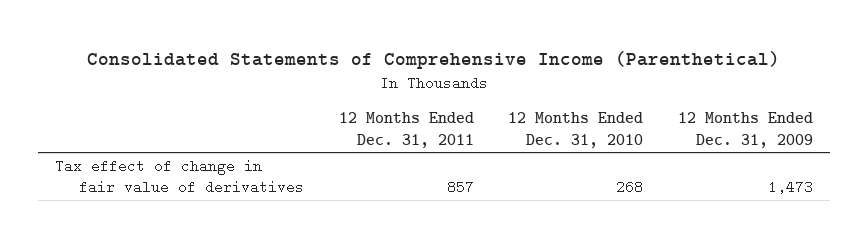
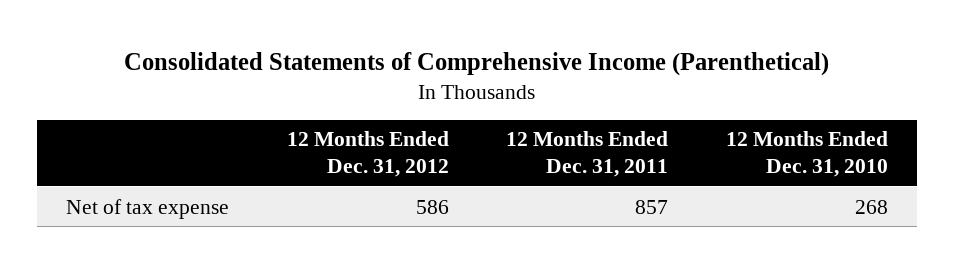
[678,112,814,148] 12 Months Ended Dec. 31, 2009 -> none
none -> [286,131,449,178] 12 Months Ended Dec. 31, 2012
[55,159,305,195] Tax effect of change in fair value of derivatives -> [65,198,229,219] Net of tax expense

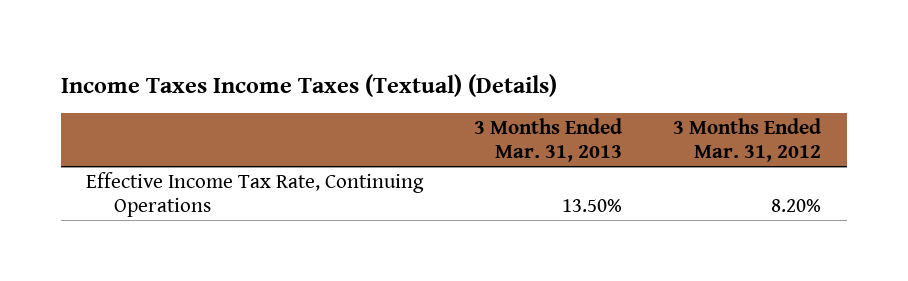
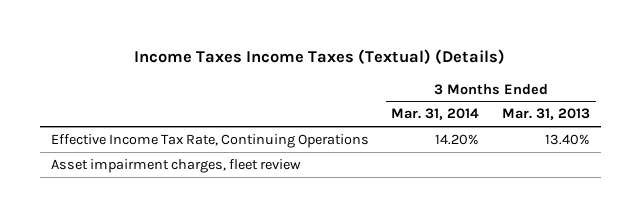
[673,118,822,163] 3 Months Ended Mar. 31, 2012 -> none
none -> [391,108,480,121] Mar. 31, 2014
[562,198,623,212] 13.50% -> [545,133,591,145] 13.40%
none -> [50,158,301,173] Asset impairment charges, fleet review

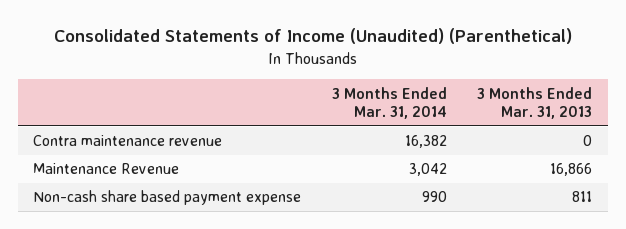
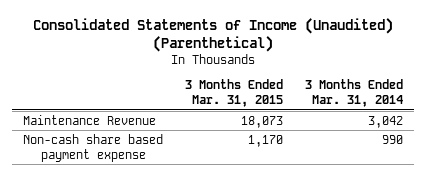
[477,86,593,120] 3 Months Ended Mar. 31, 2013 -> none
none -> [184,79,283,108] 3 Months Ended Mar. 31, 2015
[33,135,223,147] Contra maintenance revenue -> none

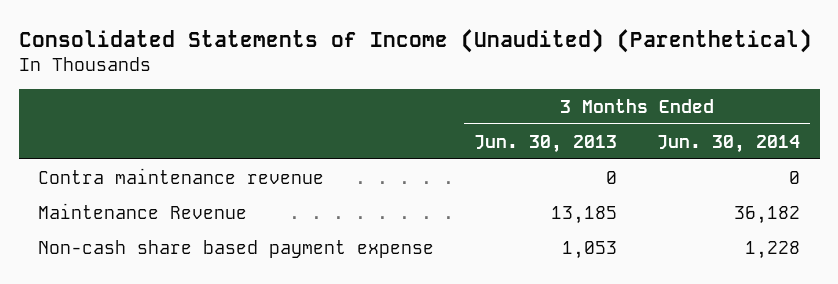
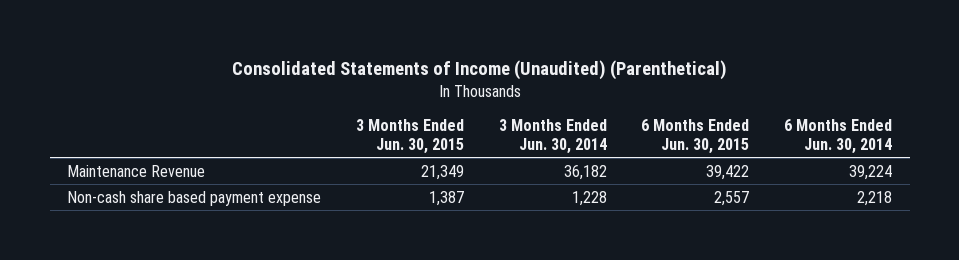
[474,134,618,153] Jun. 30, 2013 -> none
none -> [355,119,464,155] 3 Months Ended Jun. 30, 2015
none -> [641,119,750,155] 6 Months Ended Jun. 30, 2015
none -> [784,119,893,155] 6 Months Ended Jun. 30, 2014
[38,167,325,184] Contra maintenance revenue -> none

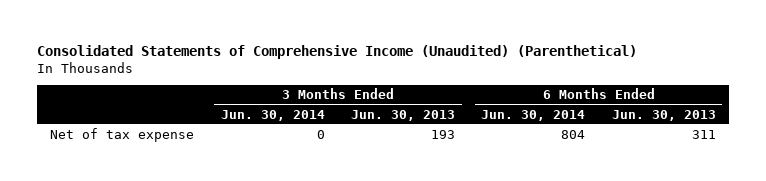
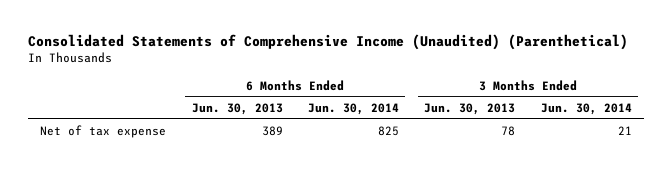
[316,130,325,140] 0 -> [617,126,632,136] 21
[430,130,455,140] 193 -> [501,126,516,137] 78
[561,130,586,140] 804 -> [377,126,399,137] 825
[691,130,716,140] 311 -> [261,126,283,137] 389

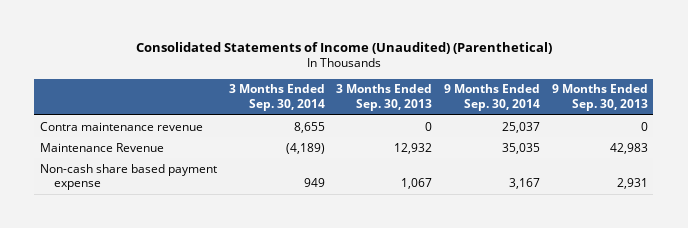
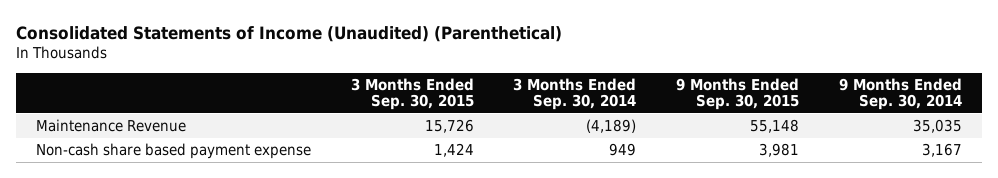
[336,84,433,112] 3 Months Ended Sep. 30, 2013 -> none
[551,84,648,112] 9 Months Ended Sep. 30, 2013 -> none
none -> [350,77,474,111] 3 Months Ended Sep. 30, 2015
none -> [676,77,800,111] 9 Months Ended Sep. 30, 2015
[40,121,204,131] Contra maintenance revenue -> none

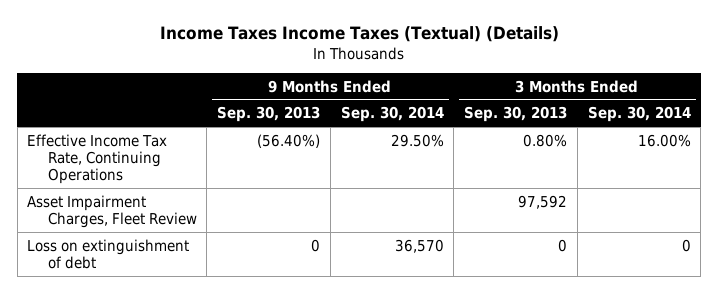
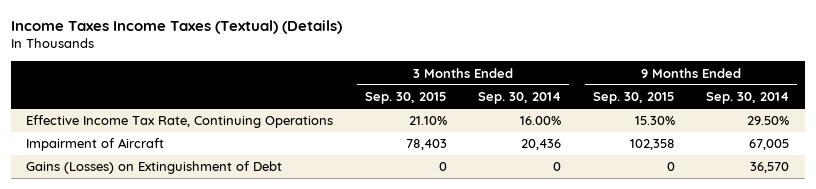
[217,106,321,123] Sep. 30, 2013 -> none
[464,106,568,123] Sep. 30, 2013 -> none
none -> [364,91,447,104] Sep. 30, 2015
none -> [592,91,675,104] Sep. 30, 2015
[27,194,197,228] Asset Impairment Charges, Fleet Review -> none
none -> [26,138,165,152] Impairment of Aircraft
[27,238,190,269] Loss on extinguishment of debt -> [26,161,283,175] Gains (Losses) on Extinguishment of Debt

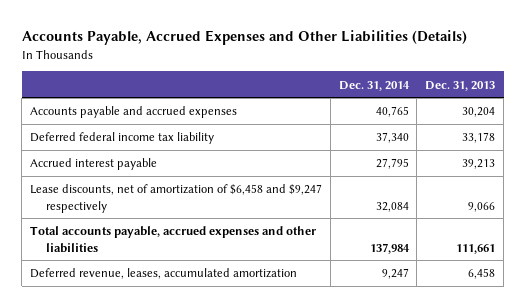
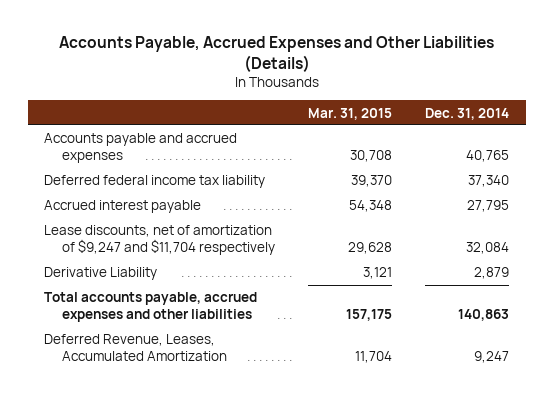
[425,80,496,91] Dec. 31, 2013 -> none
none -> [308,107,393,120] Mar. 31, 2015
[29,184,322,213] Lease discounts, net of amortization of $6,458 and $9,247 respectively -> [44,225,276,256] Lease discounts, net of amortization of $9,247 and $11,704 respectively
none -> [44,267,158,281] Derivative Liability
[369,242,410,254] 137,984 -> [458,309,510,322] 140,863
[29,268,297,280] Deferred revenue, leases, accumulated amortization -> [44,334,228,362] Deferred Revenue, Leases, Accumulated Amortization

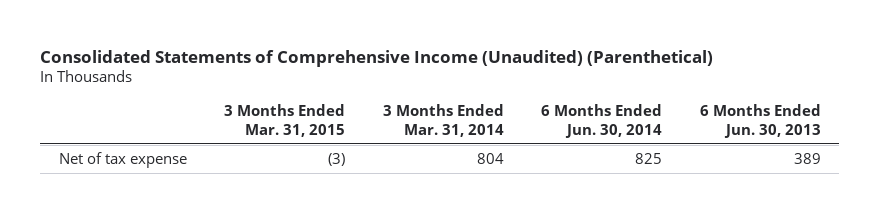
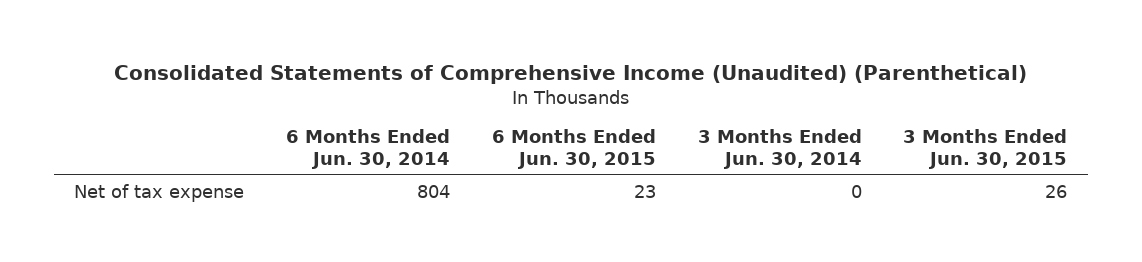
[224,104,346,138] 3 Months Ended Mar. 31, 2015 -> none
[382,104,504,138] 3 Months Ended Mar. 31, 2014 -> none
[699,104,821,139] 6 Months Ended Jun. 30, 2013 -> none
none -> [491,129,656,169] 6 Months Ended Jun. 30, 2015
none -> [697,129,862,169] 3 Months Ended Jun. 30, 2014
none -> [903,129,1068,169] 3 Months Ended Jun. 30, 2015
[635,152,663,164] 825 -> [417,185,451,199] 804

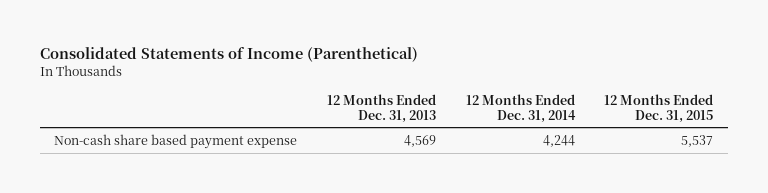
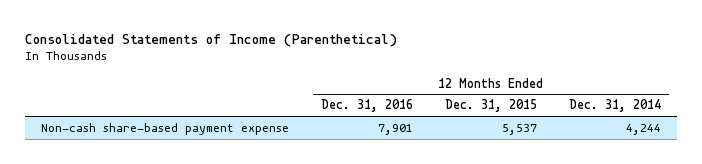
[326,94,436,123] 12 Months Ended Dec. 31, 2013 -> none
none -> [320,99,413,113] Dec. 31, 2016
[54,133,298,149] Non-cash share based payment expense -> [40,123,289,136] Non-cash share-based payment expense

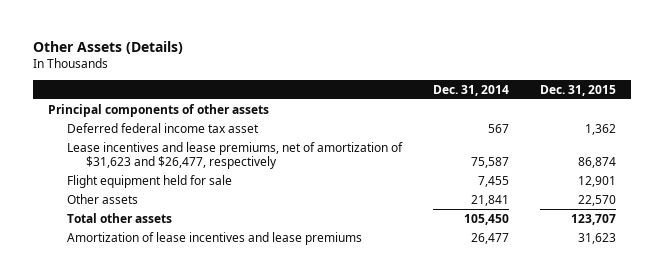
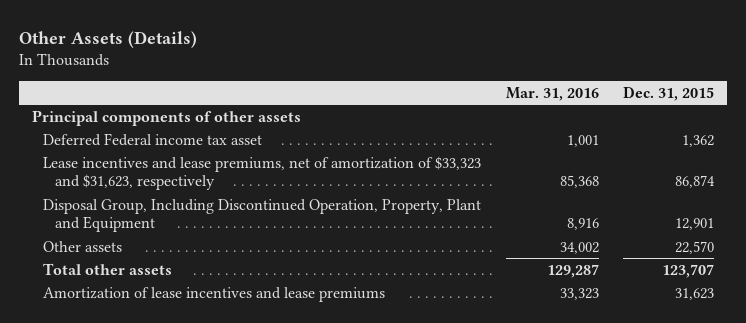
[433,84,510,96] Dec. 31, 2014 -> none
none -> [505,86,599,101] Mar. 31, 2016
[67,122,260,133] Deferred federal income tax asset -> [43,132,263,146] Deferred Federal income tax asset
[67,141,404,170] Lease incentives and lease premiums, net of amortization of $31,623 and $26,477, respectively -> [43,155,482,191] Lease incentives and lease premiums, net of amortization of $33,323 and $31,623, respectively
[67,174,233,188] Flight equipment held for sale -> [43,198,482,233] Disposal Group, Including Discontinued Operation, Property, Plant and Equipment

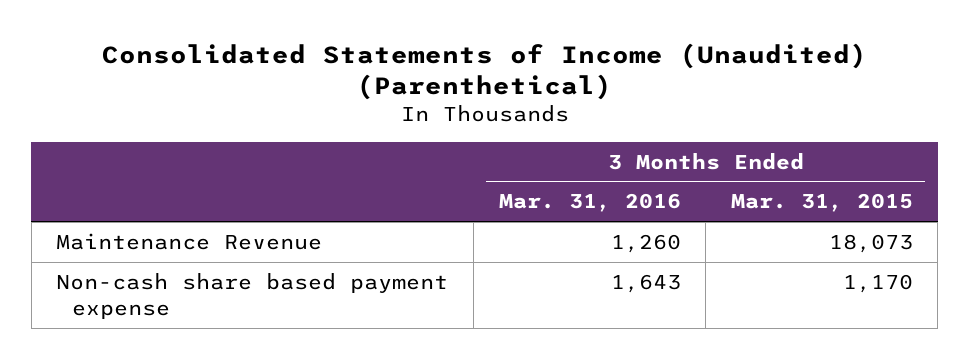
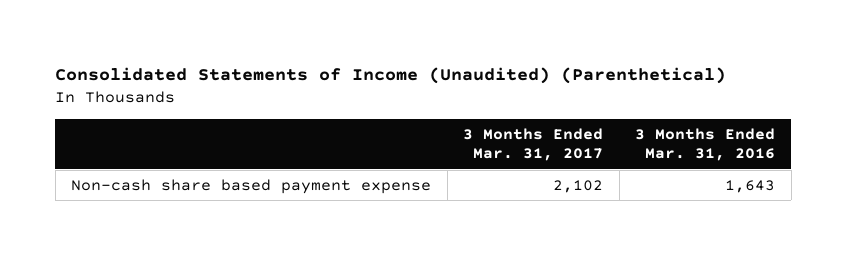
[730,193,913,213] Mar. 31, 2015 -> none
none -> [463,127,604,162] 3 Months Ended Mar. 31, 2017
[56,232,323,250] Maintenance Revenue -> none

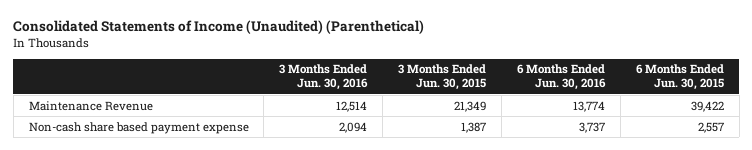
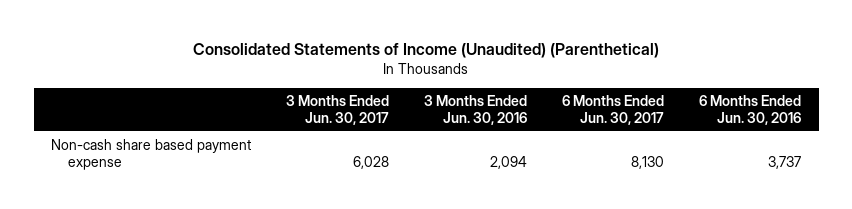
[398,64,487,91] 3 Months Ended Jun. 30, 2015 -> none
[635,64,724,91] 6 Months Ended Jun. 30, 2015 -> none
none -> [286,94,390,125] 3 Months Ended Jun. 30, 2017
none -> [562,94,665,125] 6 Months Ended Jun. 30, 2017
[28,100,153,111] Maintenance Revenue -> none

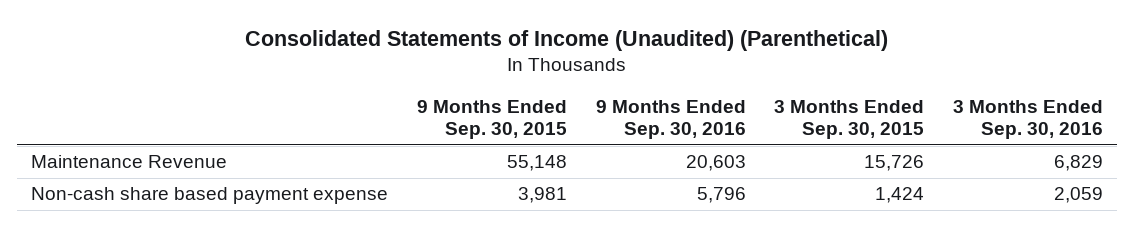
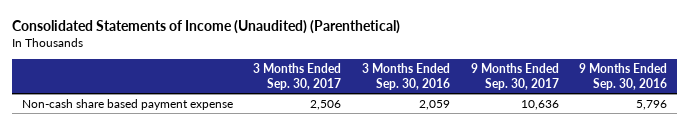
[416,99,567,140] 9 Months Ended Sep. 30, 2015 -> none
[774,99,925,140] 3 Months Ended Sep. 30, 2015 -> none
none -> [253,62,342,91] 3 Months Ended Sep. 30, 2017
none -> [470,62,559,91] 9 Months Ended Sep. 30, 2017
[31,155,228,169] Maintenance Revenue -> none

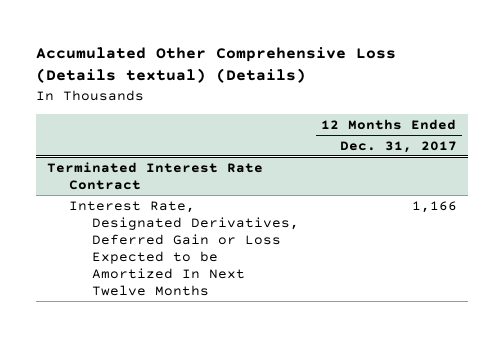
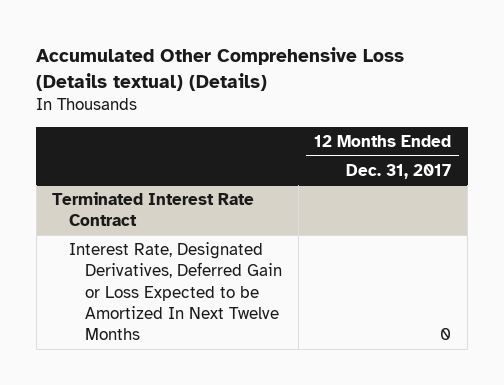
[411,200,457,213] 1,166 -> [440,328,452,341] 0

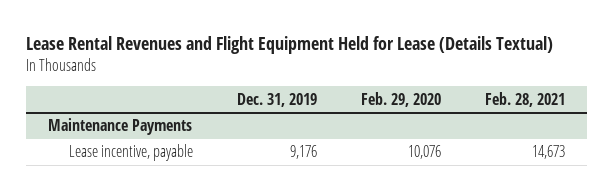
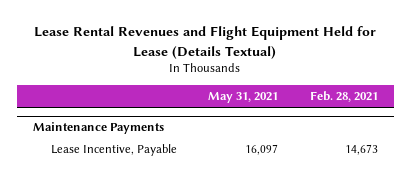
[236,92,317,107] Dec. 31, 2019 -> none
[360,91,441,107] Feb. 29, 2020 -> none
none -> [208,91,279,103] May 31, 2021
[68,144,193,162] Lease incentive, payable -> [50,144,177,157] Lease Incentive, Payable

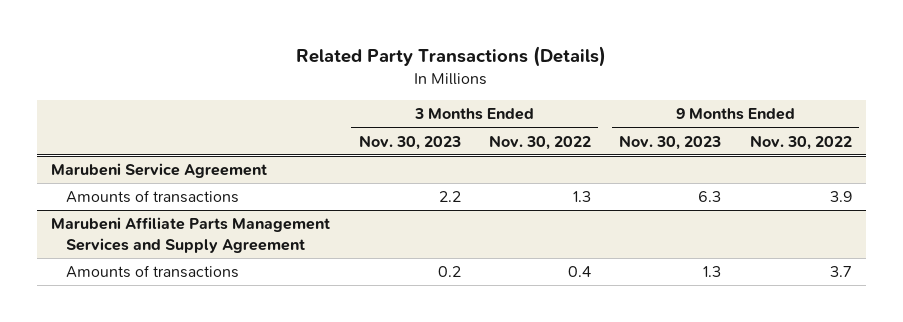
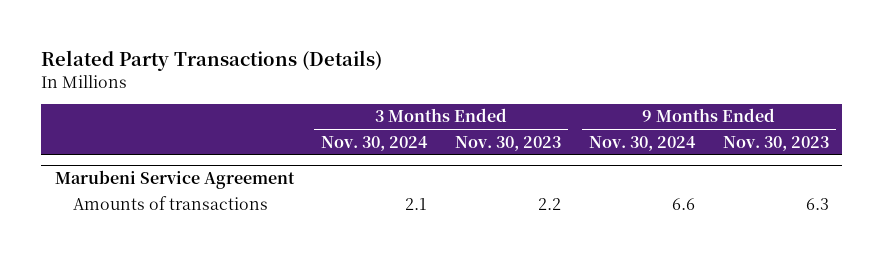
[488,134,591,150] Nov. 30, 2022 -> none
[749,134,852,150] Nov. 30, 2022 -> none
none -> [321,135,429,151] Nov. 30, 2024
none -> [588,135,696,151] Nov. 30, 2024
[51,217,331,253] Marubeni Affiliate Parts Management Services and Supply Agreement -> none
[65,265,239,279] Amounts of transactions -> none

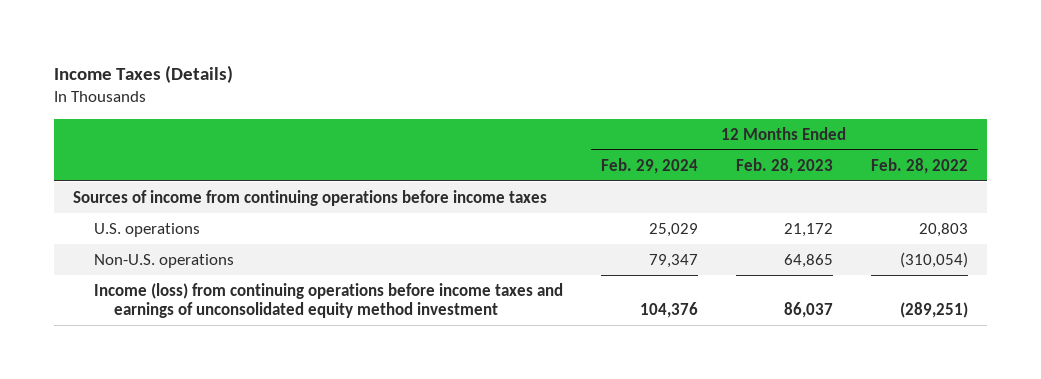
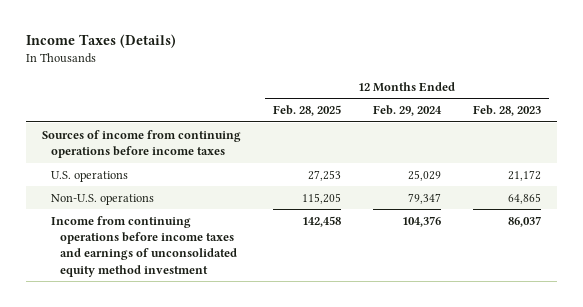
[871,157,969,174] Feb. 28, 2022 -> none
none -> [272,105,341,117] Feb. 28, 2025
[93,282,563,319] Income (loss) from continuing operations before income taxes and earnings of unconsolidated equity method investment -> [50,215,237,277] Income from continuing operations before income taxes and earnings of unconsolidated equity method investment

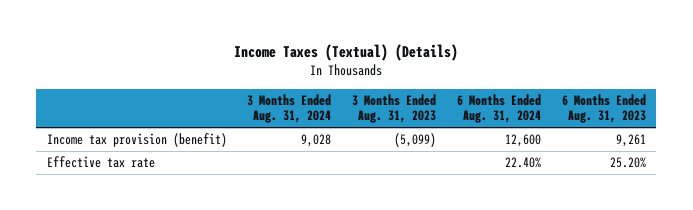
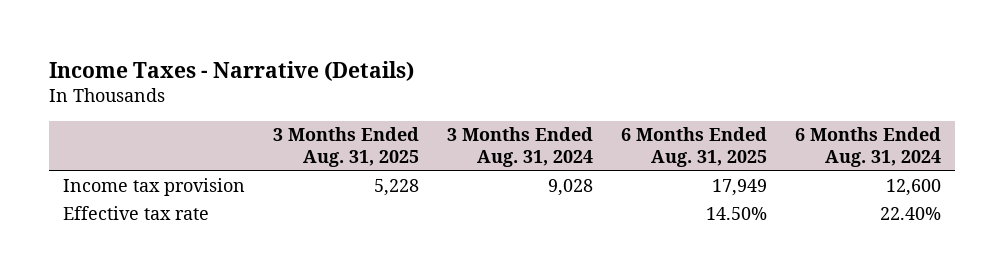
[234,44,459,62] Income Taxes (Textual) (Details) -> [49,60,415,81] Income Taxes - Narrative (Details)
[352,93,437,124] 3 Months Ended Aug. 31, 2023 -> none
[562,93,647,124] 6 Months Ended Aug. 31, 2023 -> none
none -> [273,127,420,167] 3 Months Ended Aug. 31, 2025
none -> [621,127,768,167] 6 Months Ended Aug. 31, 2025
[46,133,227,148] Income tax provision (benefit) -> [63,177,246,196] Income tax provision

